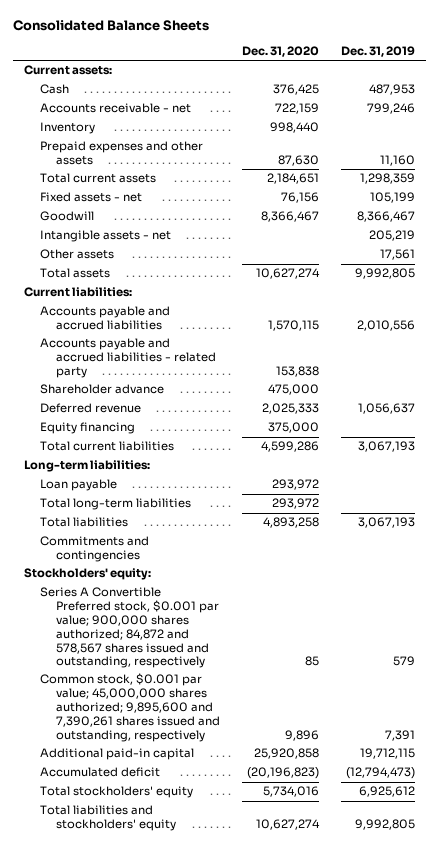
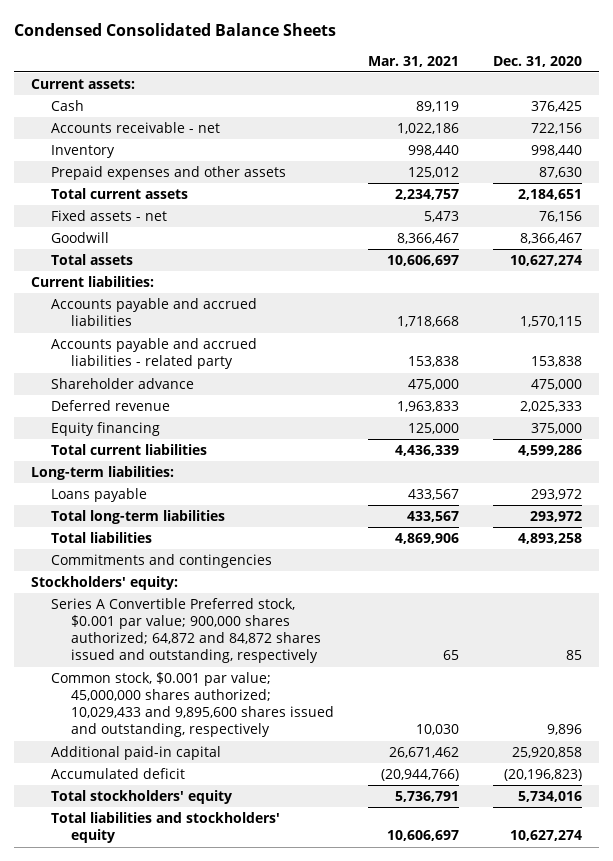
[12,20,209,32] Consolidated Balance Sheets -> [14,22,337,36] Condensed Consolidated Balance Sheets
[340,46,415,58] Dec. 31, 2019 -> none
none -> [368,55,460,67] Mar. 31, 2021
[274,103,319,115] 722,159 -> [530,123,582,135] 722,156
[39,230,171,243] Intangible assets - net -> none
[39,249,114,260] Other assets -> none
[39,479,117,492] Loan payable -> [51,488,148,503] Loans payable
[39,587,219,669] Series A Convertible Preferred stock, $0.001 par value; 900,000 shares authorized; 84,872 and 578,567 shares issued and outstanding, respectively -> [51,598,322,664] Series A Convertible Preferred stock, $0.001 par value; 900,000 shares authorized; 64,872 and 84,872 shares issued and outstanding, respectively
[39,673,220,742] Common stock, $0.001 par value; 45,000,000 shares authorized; 9,895,600 and 7,390,261 shares issued and outstanding, respectively -> [51,672,335,738] Common stock, $0.001 par value; 45,000,000 shares authorized; 10,029,433 and 9,895,600 shares issued and outstanding, respectively

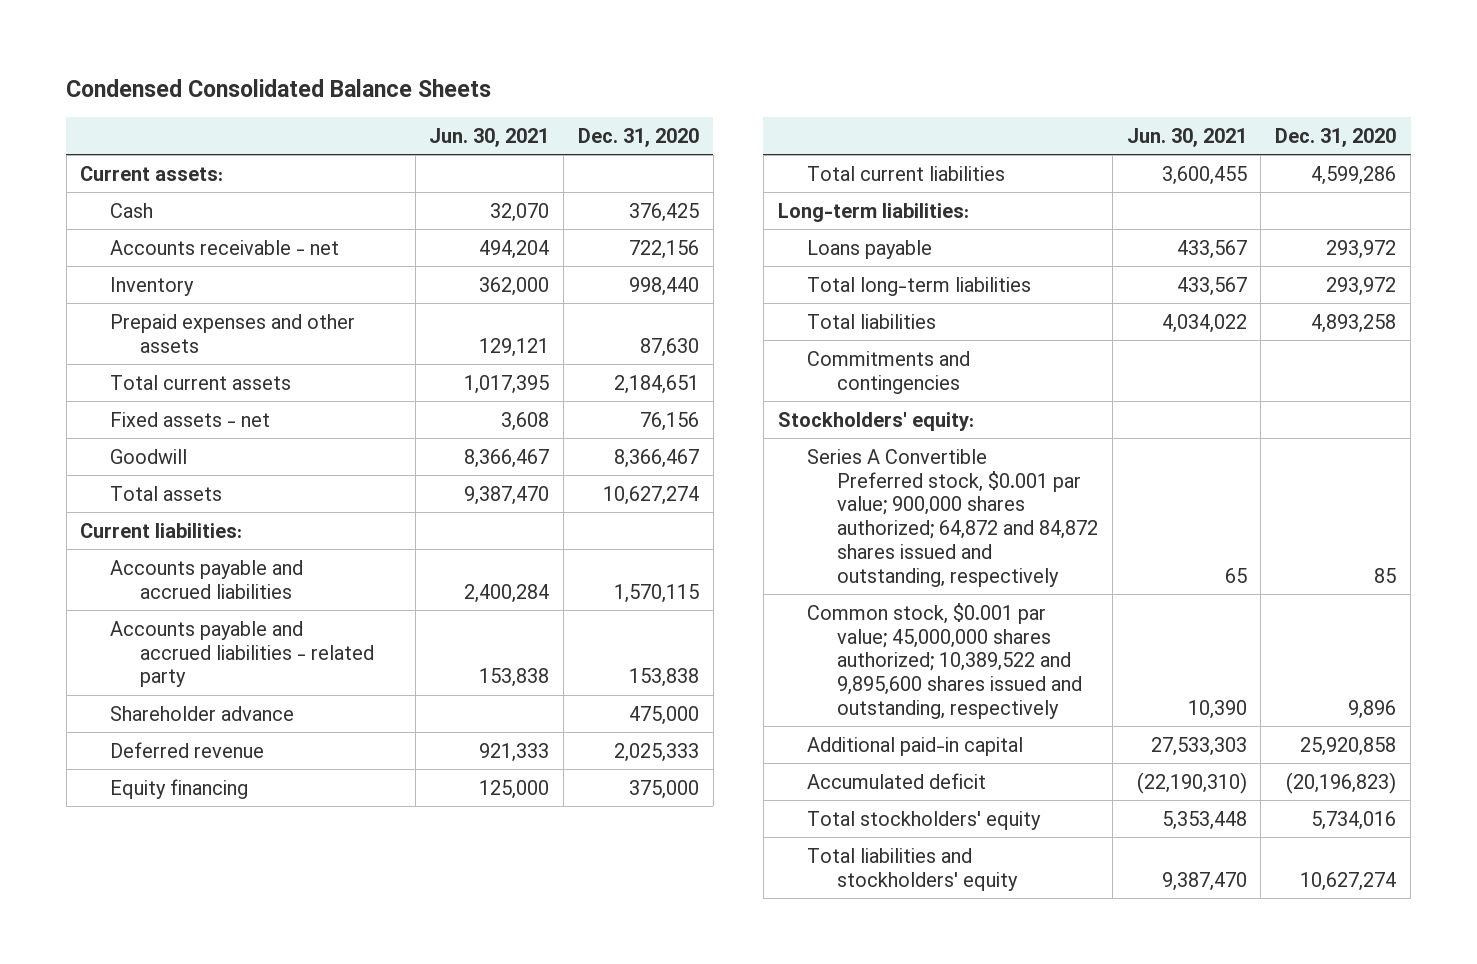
[368,55,460,67] Mar. 31, 2021 -> none
none -> [429,127,550,147] Jun. 30, 2021
[51,672,335,738] Common stock, $0.001 par value; 45,000,000 shares authorized; 10,029,433 and 9,895,600 shares issued and outstanding, respectively -> [807,602,1083,719] Common stock, $0.001 par value; 45,000,000 shares authorized; 10,389,522 and 9,895,600 shares issued and outstanding, respectively

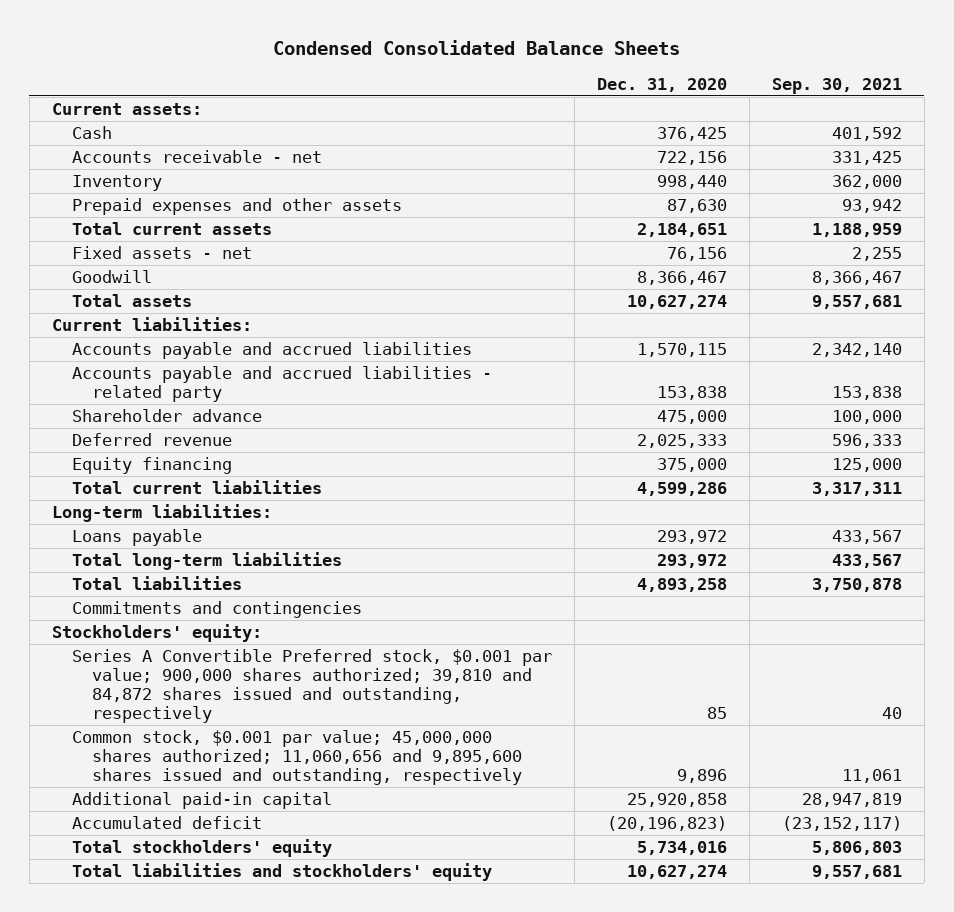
[429,127,550,147] Jun. 30, 2021 -> none
none -> [771,77,902,94] Sep. 30, 2021
[807,448,1099,587] Series A Convertible Preferred stock, $0.001 par value; 900,000 shares authorized; 64,872 and 84,872 shares issued and outstanding, respectively -> [71,649,552,723] Series A Convertible Preferred stock, $0.001 par value; 900,000 shares authorized; 39,810 and 84,872 shares issued and outstanding, respectively
[807,602,1083,719] Common stock, $0.001 par value; 45,000,000 shares authorized; 10,389,522 and 9,895,600 shares issued and outstanding, respectively -> [71,730,522,785] Common stock, $0.001 par value; 45,000,000 shares authorized; 11,060,656 and 9,895,600 shares issued and outstanding, respectively

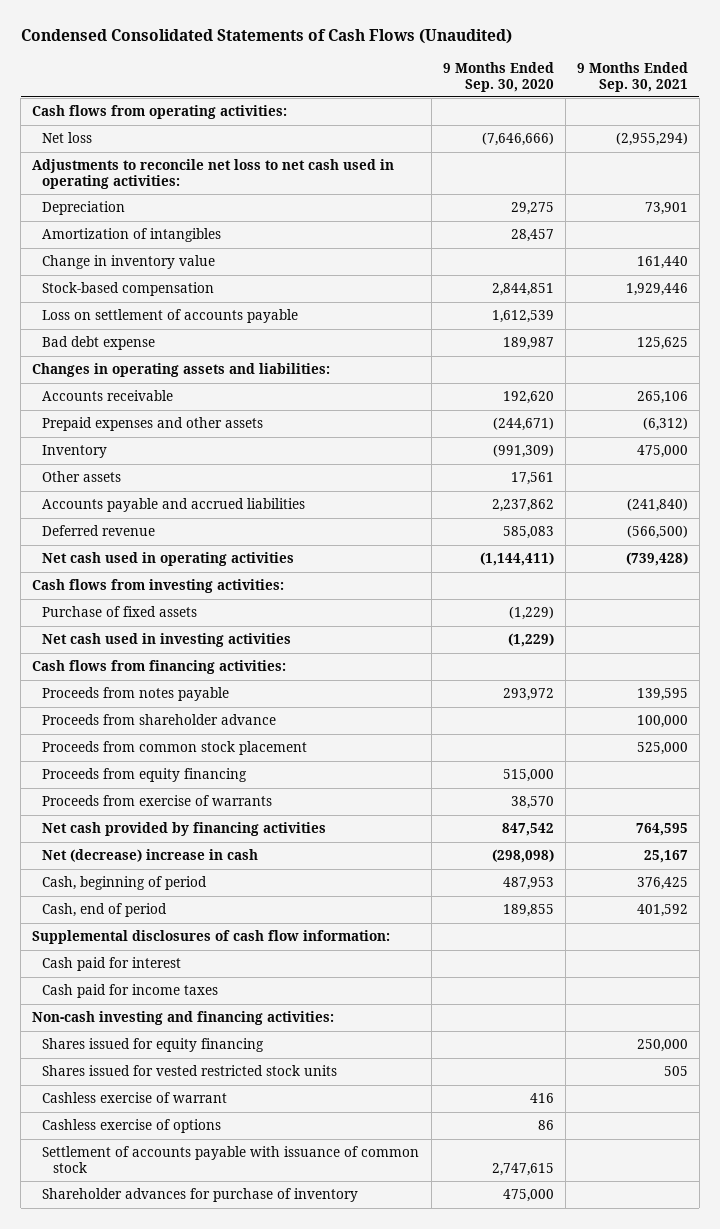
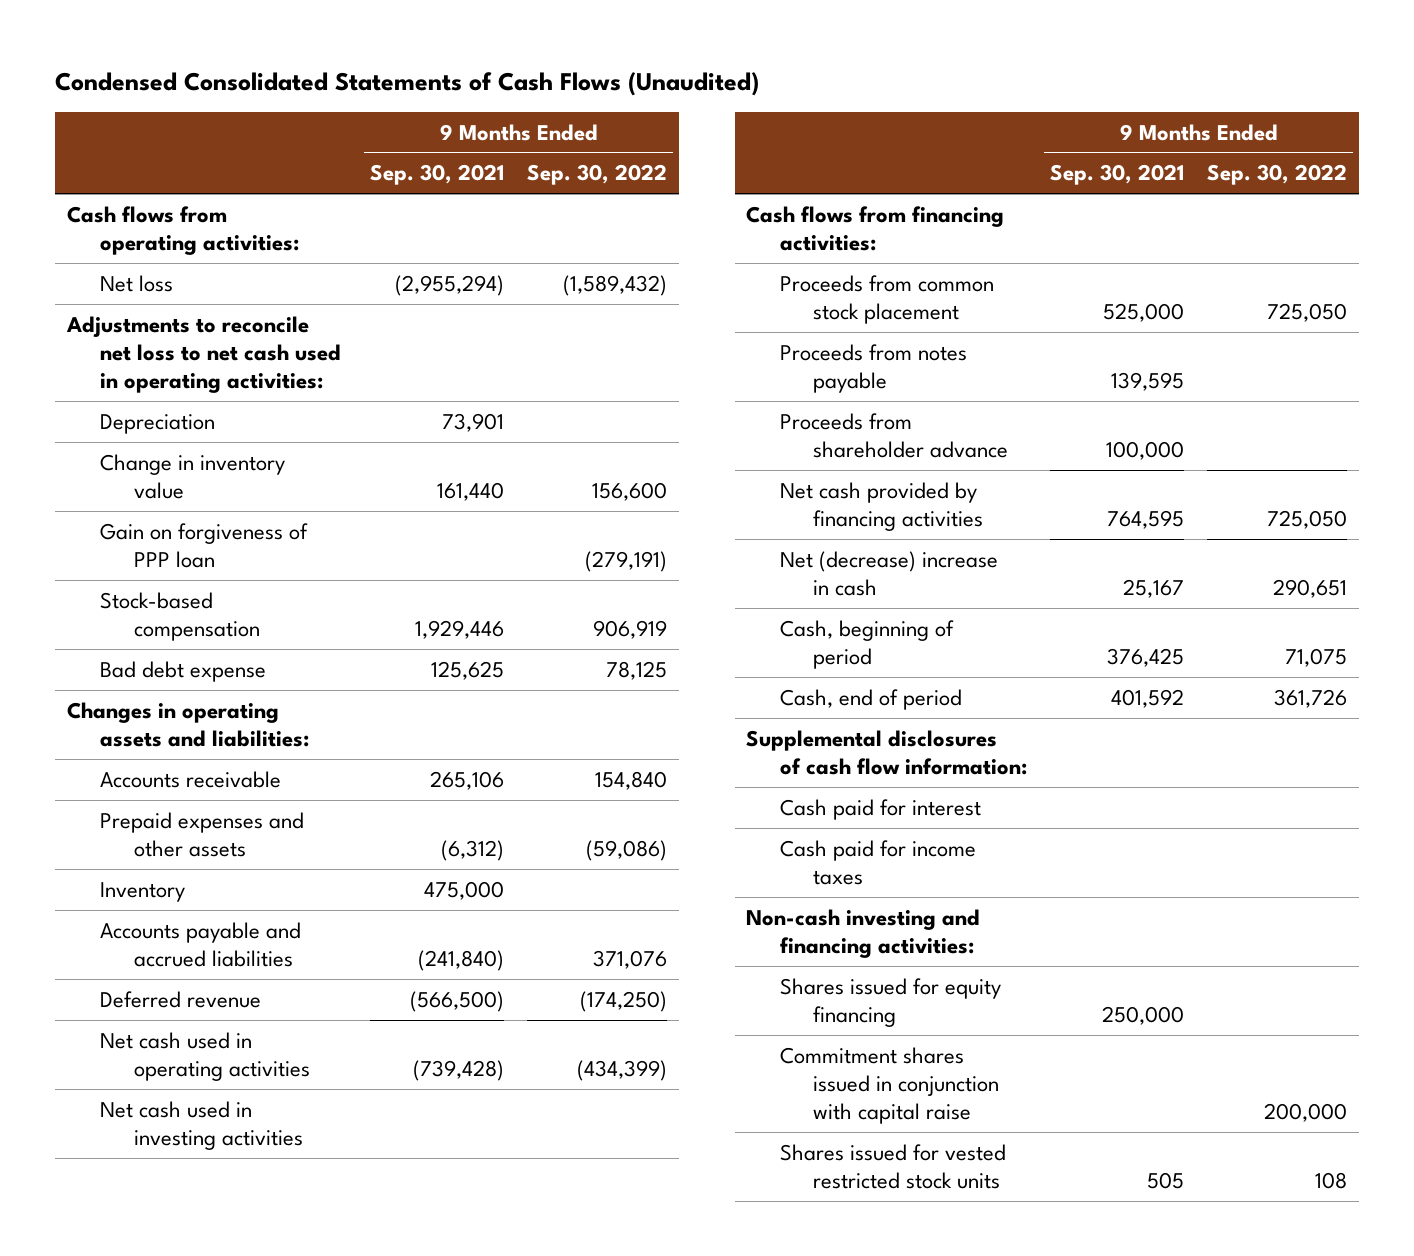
[442,61,554,92] 9 Months Ended Sep. 30, 2020 -> none
none -> [527,164,668,186] Sep. 30, 2022
[42,228,222,243] Amortization of intangibles -> none
none -> [100,522,309,569] Gain on forgiveness of PPP loan
[42,309,299,324] Loss on settlement of accounts payable -> none
[42,471,122,483] Other assets -> none
[32,579,285,594] Cash flows from investing activities: -> none
[42,606,198,618] Purchase of fixed assets -> none
[42,741,308,756] Proceeds from common stock placement -> [779,274,994,325] Proceeds from common stock placement
[42,768,248,783] Proceeds from equity financing -> none
[42,795,273,807] Proceeds from exercise of warrants -> none
none -> [779,1046,1000,1125] Commitment shares issued in conjunction with capital raise
[42,1092,228,1104] Cashless exercise of warrant -> none
[42,1119,222,1134] Cashless exercise of options -> none
[42,1146,420,1173] Settlement of accounts payable with issuance of common stock -> none
[42,1188,359,1203] Shareholder advances for purchase of inventory -> none

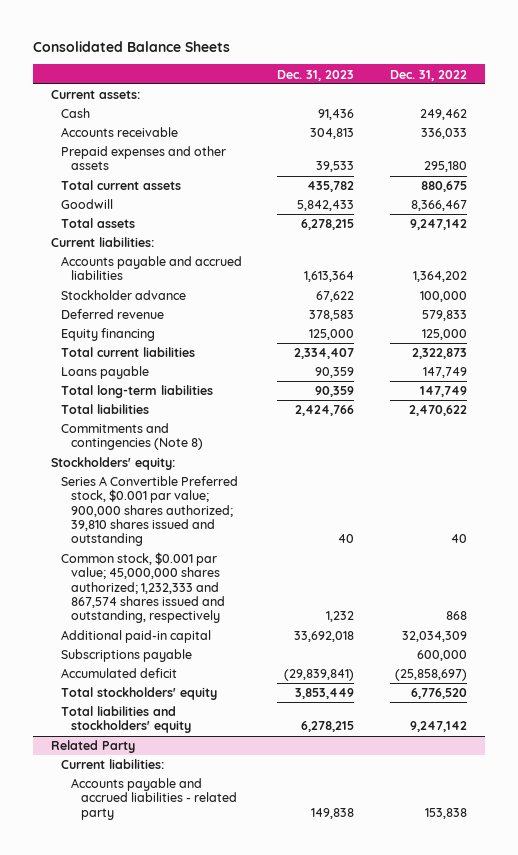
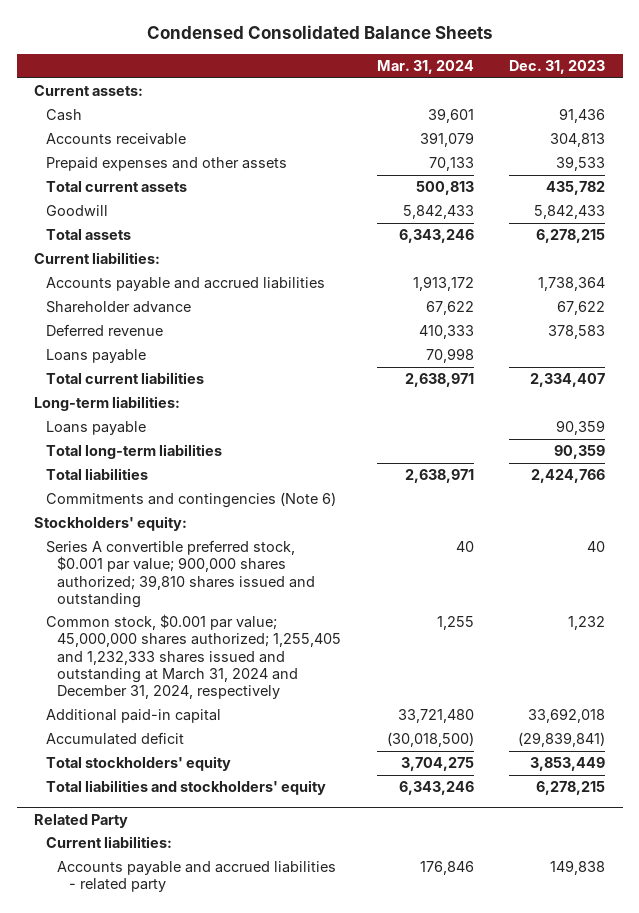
[33,41,231,53] Consolidated Balance Sheets -> [146,25,493,40] Condensed Consolidated Balance Sheets
[389,69,467,81] Dec. 31, 2022 -> none
none -> [376,60,474,75] Mar. 31, 2024
[304,271,355,283] 1,613,364 -> [538,277,606,292] 1,738,364
[60,290,186,301] Stockholder advance -> [45,301,191,314] Shareholder advance
[60,328,155,342] Equity financing -> none
none -> [45,349,146,364] Loans payable
none -> [34,396,181,412] Long-term liabilities:
[60,423,203,451] Commitments and contingencies (Note 8) -> [45,492,336,509] Commitments and contingencies (Note 6)
[60,476,238,547] Series A Convertible Preferred stock, $0.001 par value; 900,000 shares authorized; 39,810 shares issued and outstanding -> [45,540,316,608] Series A convertible preferred stock, $0.001 par value; 900,000 shares authorized; 39,810 shares issued and outstanding
[60,552,225,624] Common stock, $0.001 par value; 45,000,000 shares authorized; 1,232,333 and 867,574 shares issued and outstanding, respectively -> [45,614,342,700] Common stock, $0.001 par value; 45,000,000 shares authorized; 1,255,405 and 1,232,333 shares issued and outstanding at March 31, 2024 and December 31, 2024, respectively
[60,649,192,663] Subscriptions payable -> none

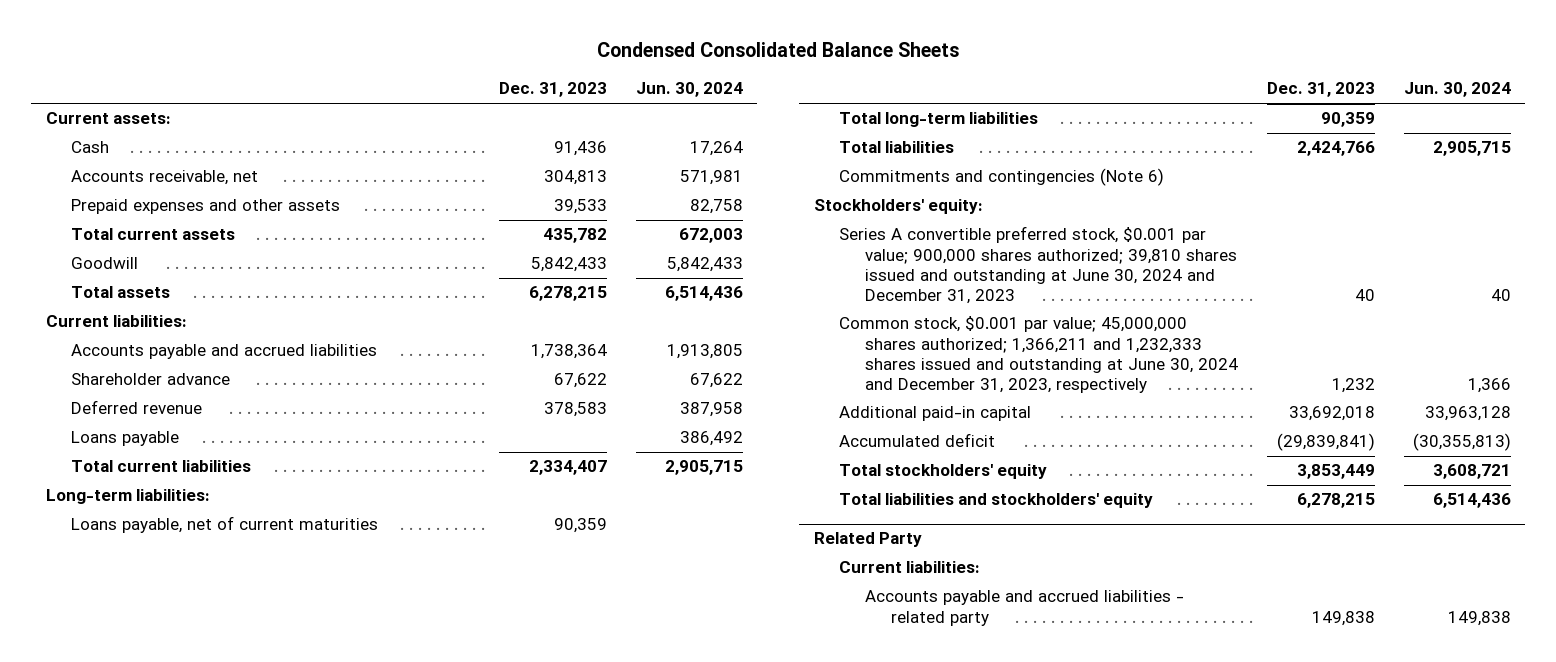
[376,60,474,75] Mar. 31, 2024 -> none
none -> [635,82,743,98] Jun. 30, 2024
[45,133,186,146] Accounts receivable -> [71,170,259,186] Accounts receivable, net
[45,421,146,436] Loans payable -> [71,516,379,534] Loans payable, net of current maturities
[45,540,316,608] Series A convertible preferred stock, $0.001 par value; 900,000 shares authorized; 39,810 shares issued and outstanding -> [839,226,1238,304] Series A convertible preferred stock, $0.001 par value; 900,000 shares authorized; 39,810 shares issued and outstanding at June 30, 2024 and December 31, 2023
[45,614,342,700] Common stock, $0.001 par value; 45,000,000 shares authorized; 1,255,405 and 1,232,333 shares issued and outstanding at March 31, 2024 and December 31, 2024, respectively -> [839,316,1239,393] Common stock, $0.001 par value; 45,000,000 shares authorized; 1,366,211 and 1,232,333 shares issued and outstanding at June 30, 2024 and December 31, 2023, respectively

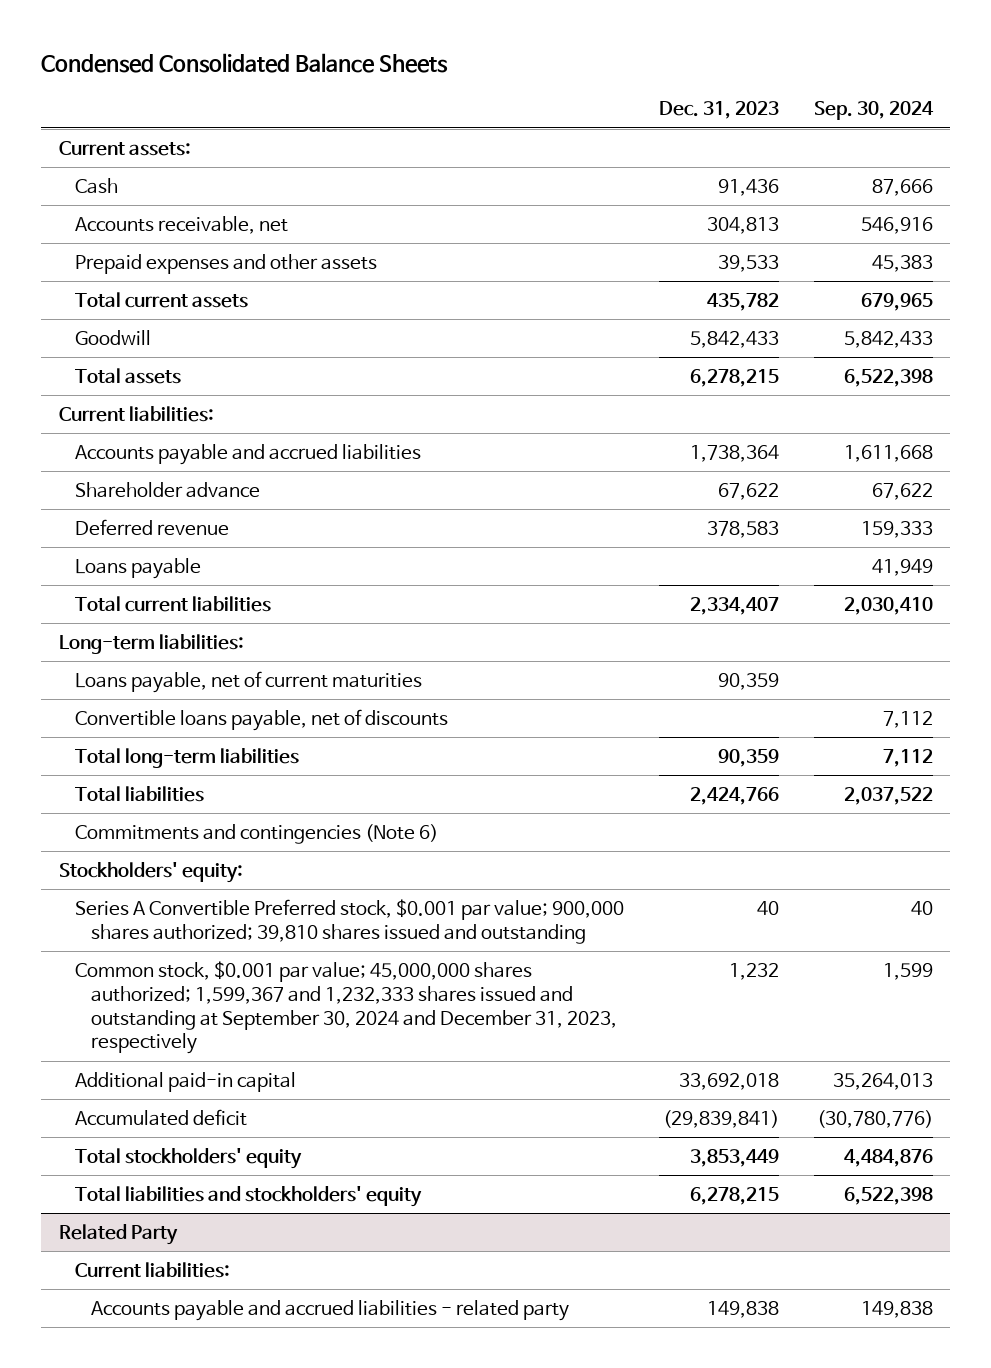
[635,82,743,98] Jun. 30, 2024 -> none
none -> [813,101,934,121] Sep. 30, 2024
none -> [75,708,449,731] Convertible loans payable, net of discounts
[839,226,1238,304] Series A convertible preferred stock, $0.001 par value; 900,000 shares authorized; 39,810 shares issued and outstanding at June 30, 2024 and December 31, 2023 -> [75,898,625,944] Series A Convertible Preferred stock, $0.001 par value; 900,000 shares authorized; 39,810 shares issued and outstanding
[839,316,1239,393] Common stock, $0.001 par value; 45,000,000 shares authorized; 1,366,211 and 1,232,333 shares issued and outstanding at June 30, 2024 and December 31, 2023, respectively -> [75,960,618,1055] Common stock, $0.001 par value; 45,000,000 shares authorized; 1,599,367 and 1,232,333 shares issued and outstanding at September 30, 2024 and December 31, 2023, respectively

